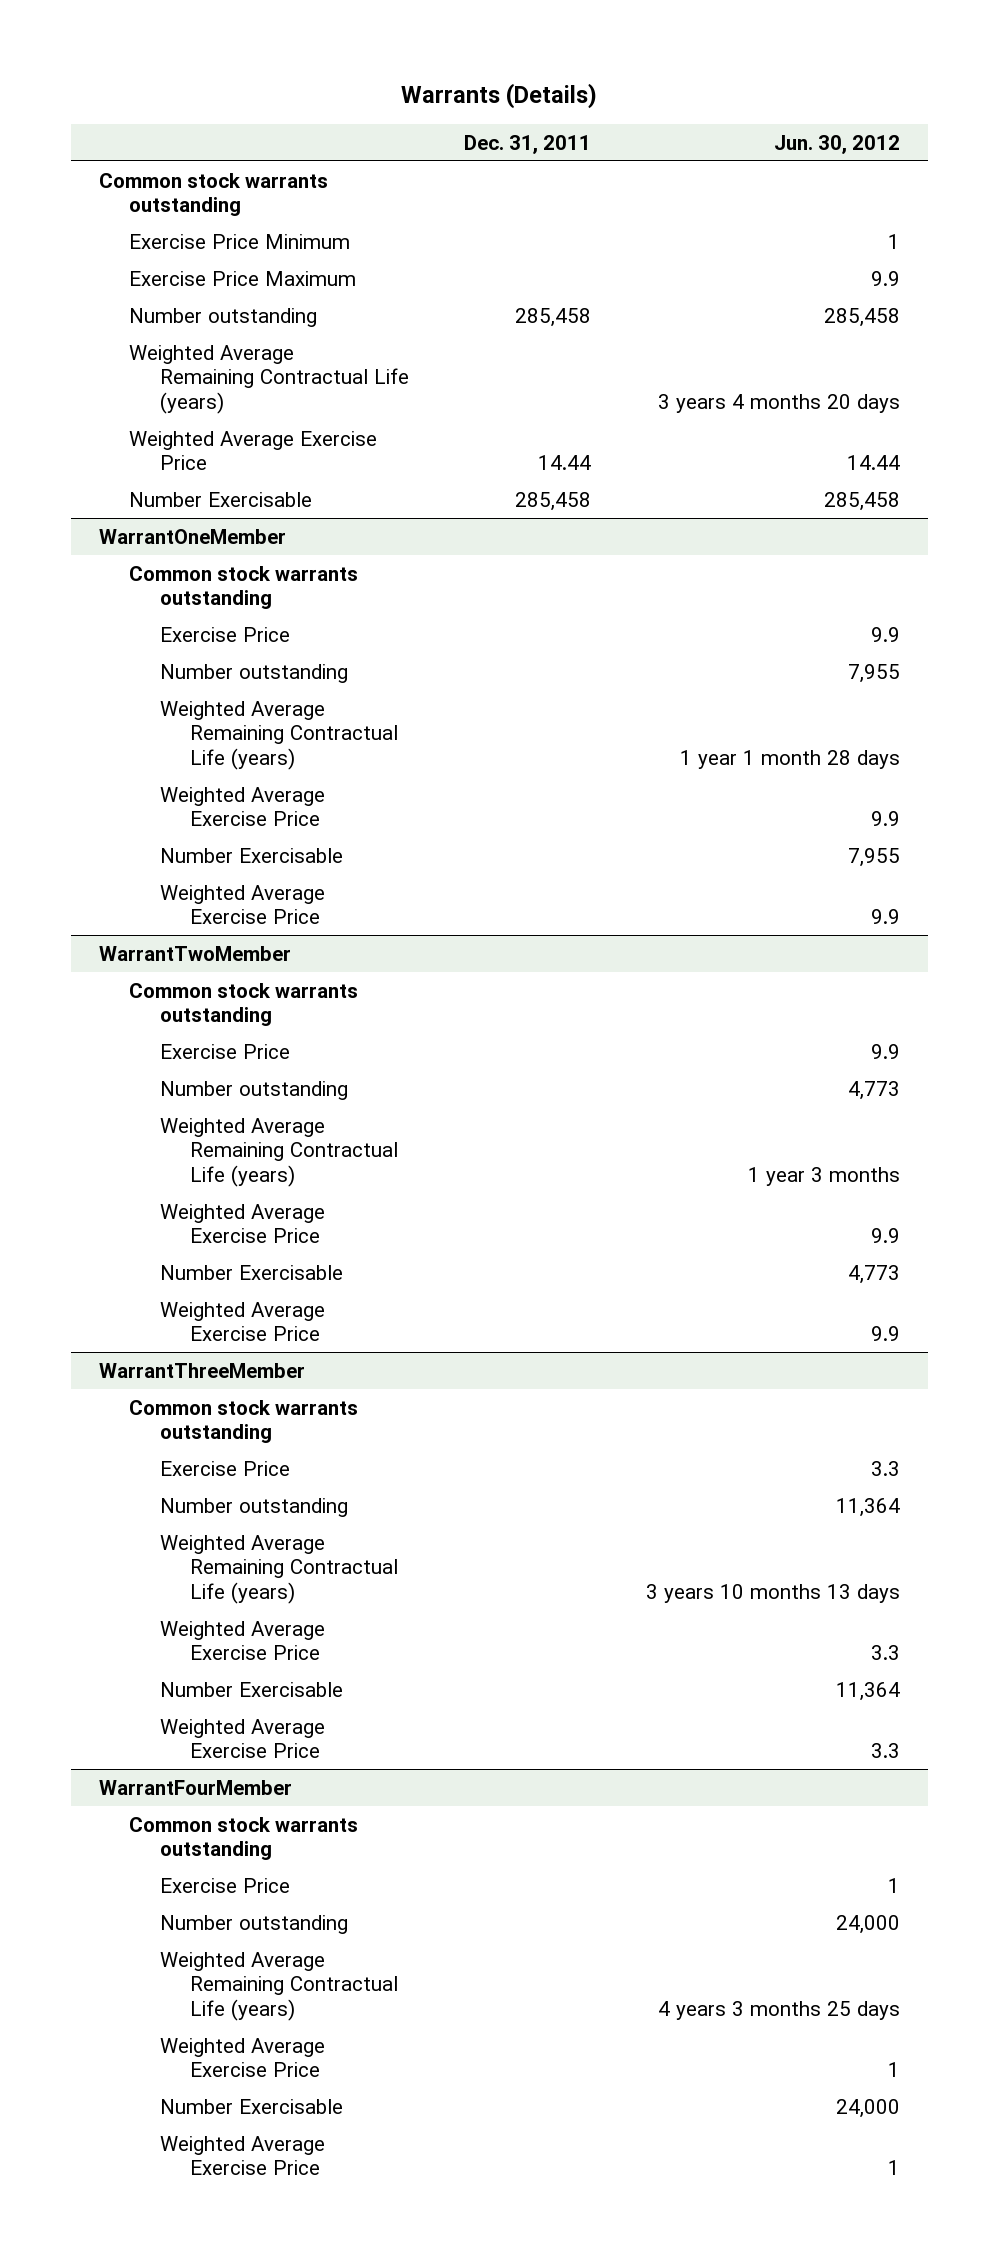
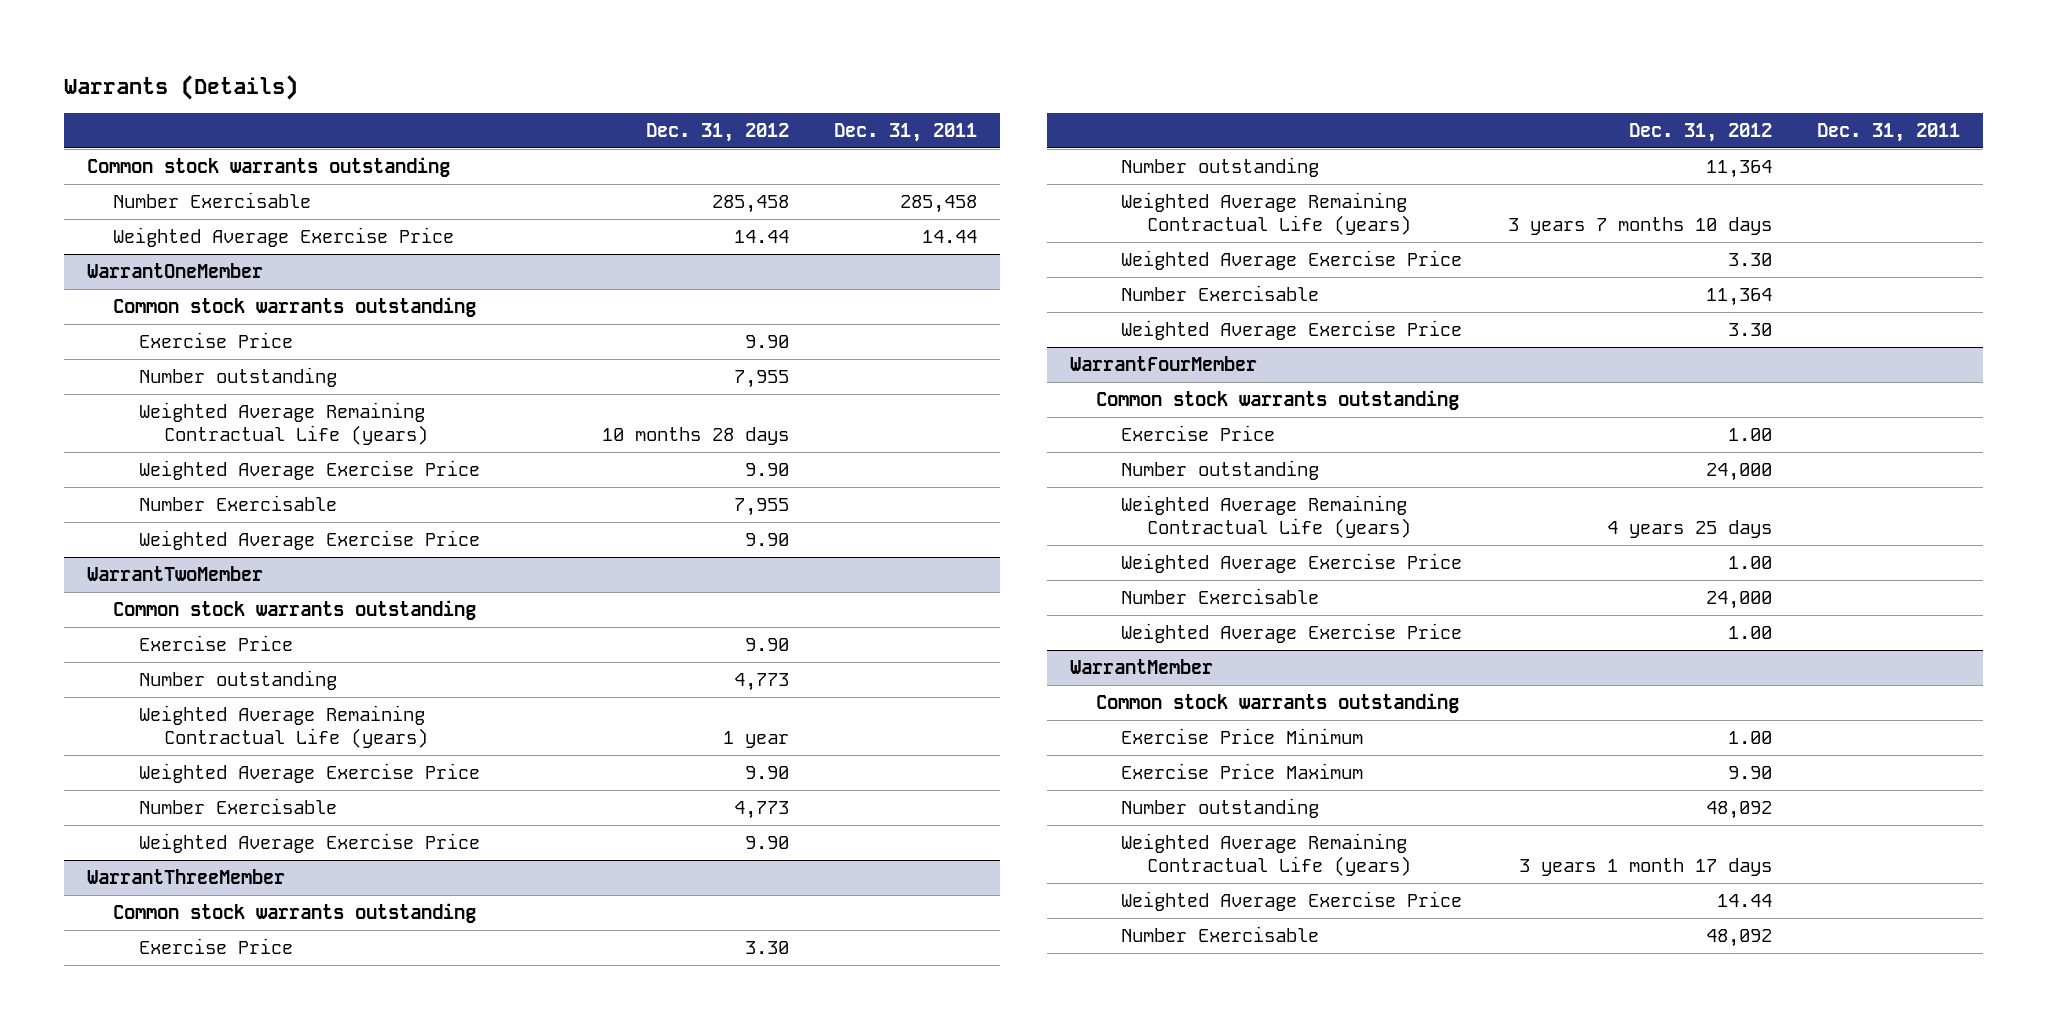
[774,134,901,154] Jun. 30, 2012 -> none
none -> [645,122,789,142] Dec. 31, 2012
[129,233,351,249] Exercise Price Minimum -> none
[129,270,357,286] Exercise Price Maximum -> none
[129,307,318,327] Number outstanding -> none
[129,344,409,414] Weighted Average Remaining Contractual Life (years) -> none
[129,430,378,471] Weighted Average Exercise Price -> [112,227,454,248] Weighted Average Exercise Price
none -> [1069,659,1213,675] WarrantMember
none -> [1095,693,1459,714] Common stock warrants outstanding
none -> [1121,728,1364,745] Exercise Price Minimum
none -> [1121,763,1364,780] Exercise Price Maximum
none -> [1121,798,1320,819] Number outstanding
none -> [1121,833,1412,877] Weighted Average Remaining Contractual Life (years)
none -> [1121,891,1463,912] Weighted Average Exercise Price
none -> [1121,926,1320,943] Number Exercisable

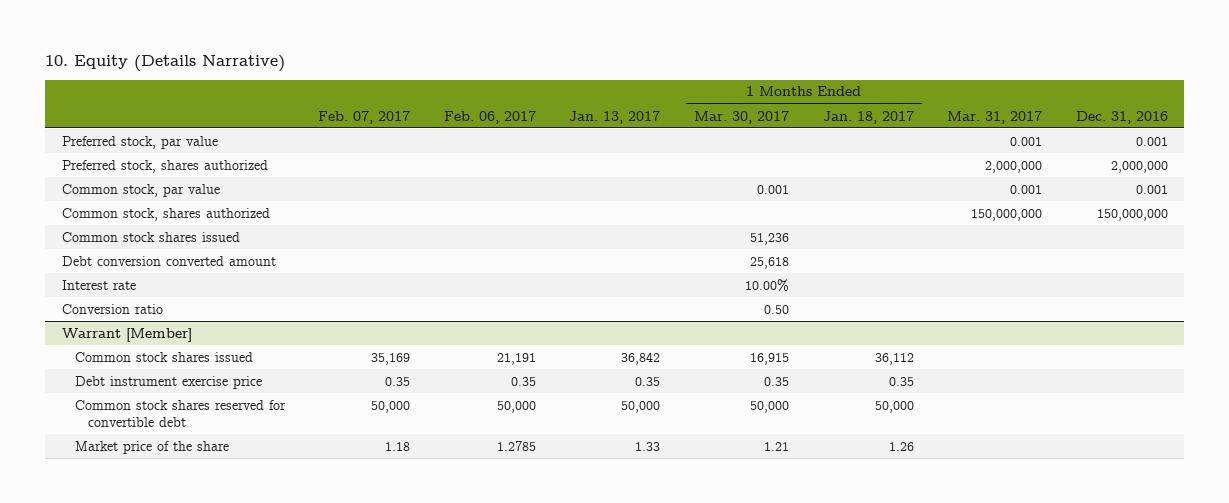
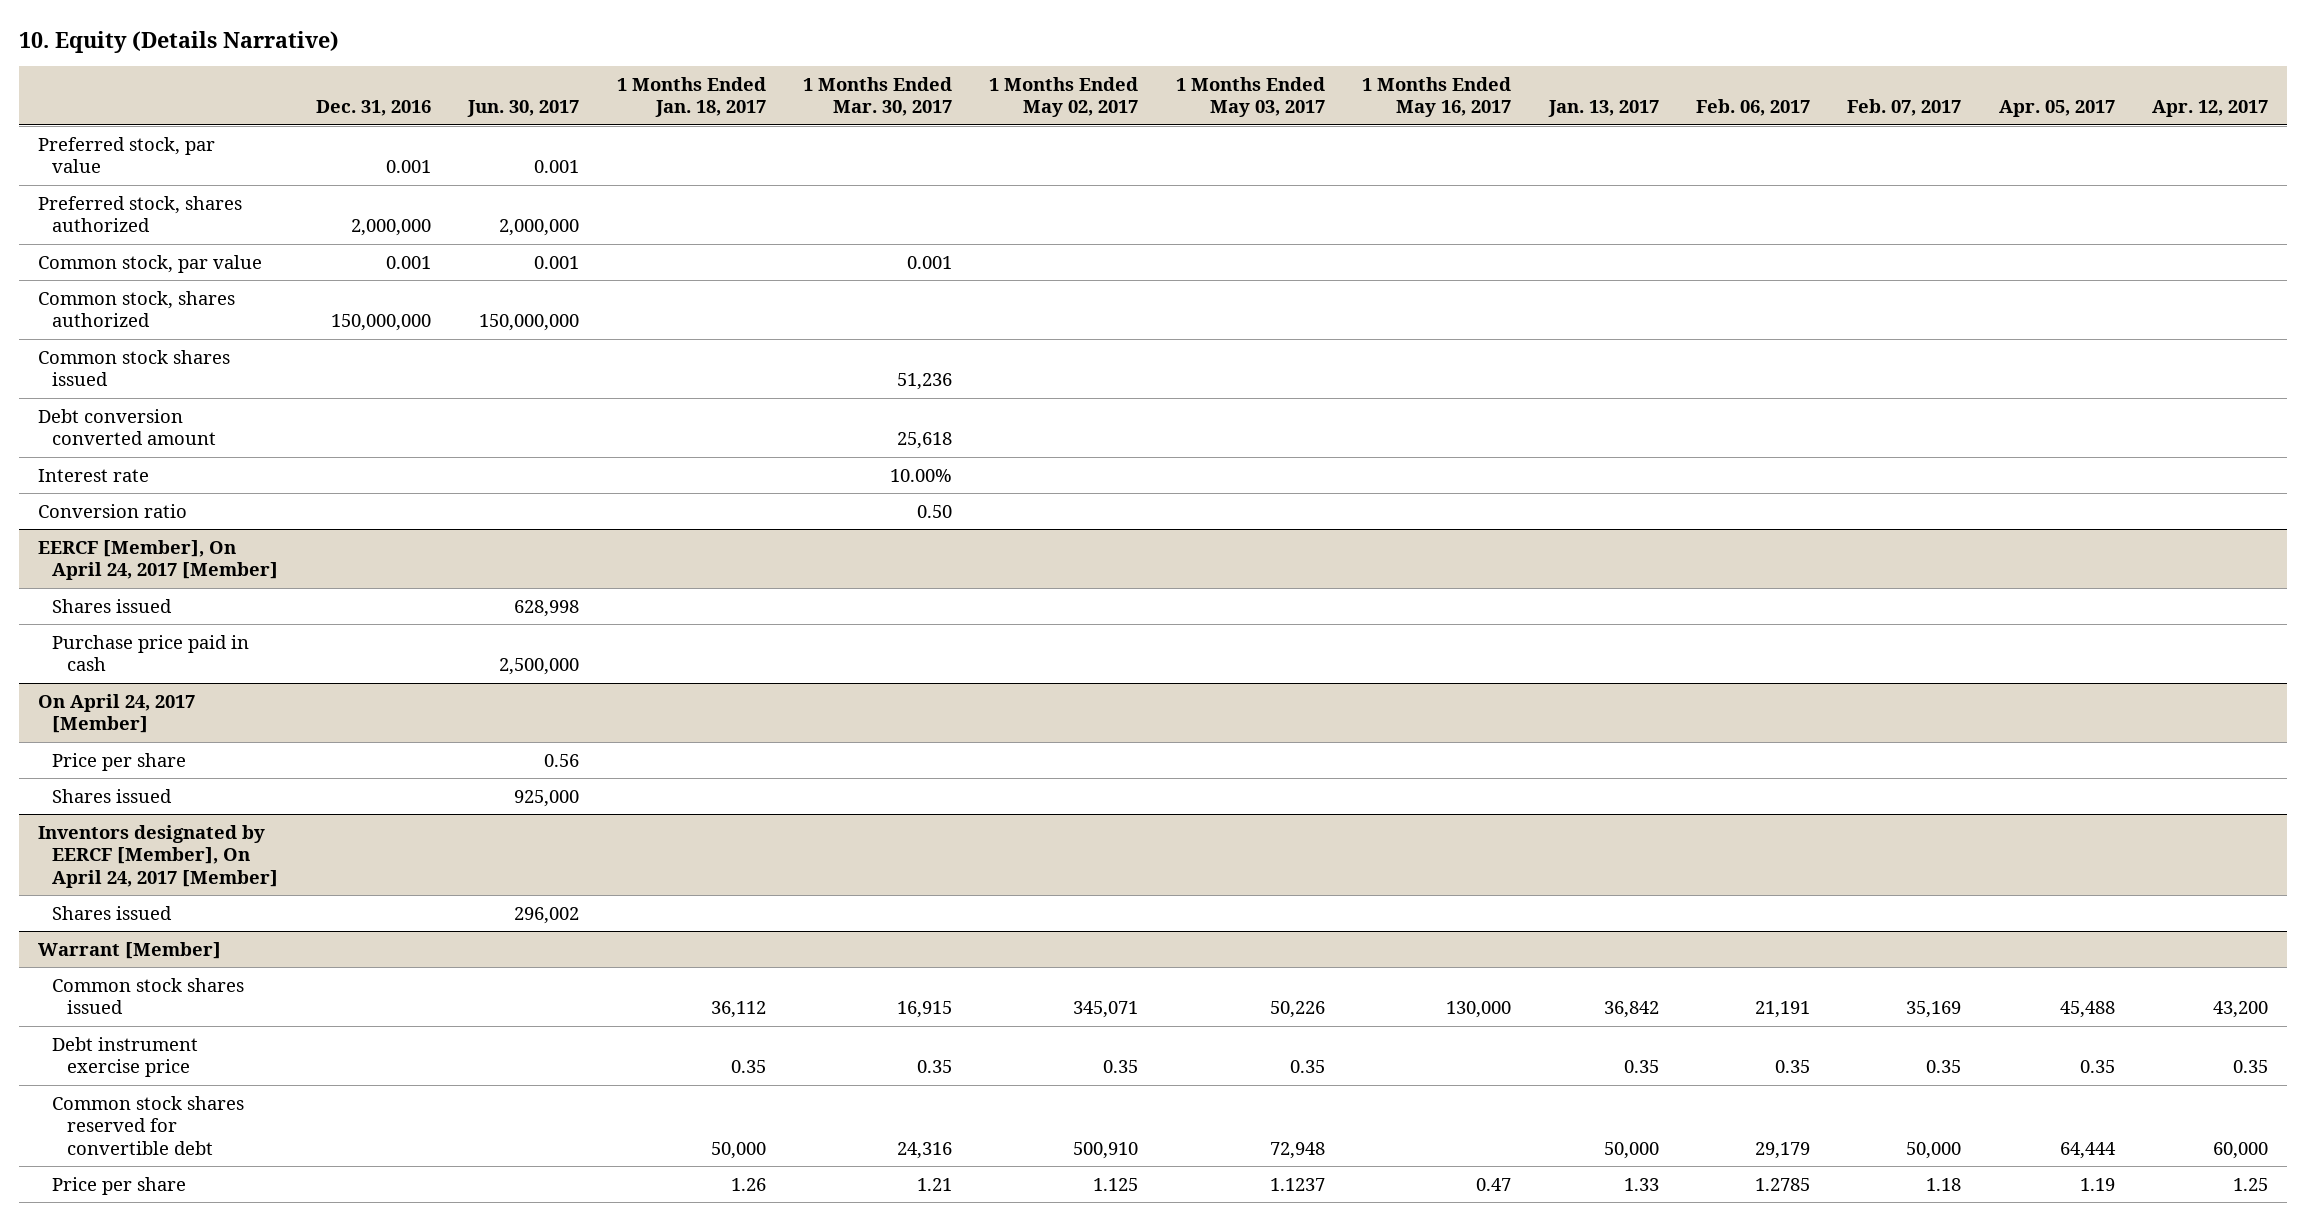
[947,110,1043,124] Mar. 31, 2017 -> none
none -> [467,100,580,118] Jun. 30, 2017
none -> [989,76,1139,118] 1 Months Ended May 02, 2017
none -> [1175,76,1325,118] 1 Months Ended May 03, 2017
none -> [1362,76,1512,118] 1 Months Ended May 16, 2017
none -> [1998,100,2115,118] Apr. 05, 2017
none -> [2152,100,2269,118] Apr. 12, 2017
none -> [37,539,279,581] EERCF [Member], On April 24, 2017 [Member]
none -> [52,598,173,613] Shares issued
none -> [52,634,250,672] Purchase price paid in cash
none -> [37,693,195,734] On April 24, 2017 [Member]
none -> [52,752,187,771] Price per share
none -> [52,788,173,803] Shares issued
none -> [37,824,279,888] Inventors designated by EERCF [Member], On April 24, 2017 [Member]
none -> [52,905,173,920] Shares issued
[496,400,536,413] 50,000 -> [1755,1141,1811,1159] 29,179
[749,400,789,413] 50,000 -> [896,1141,952,1159] 24,316
[74,440,229,454] Market price of the share -> [52,1176,187,1195] Price per share

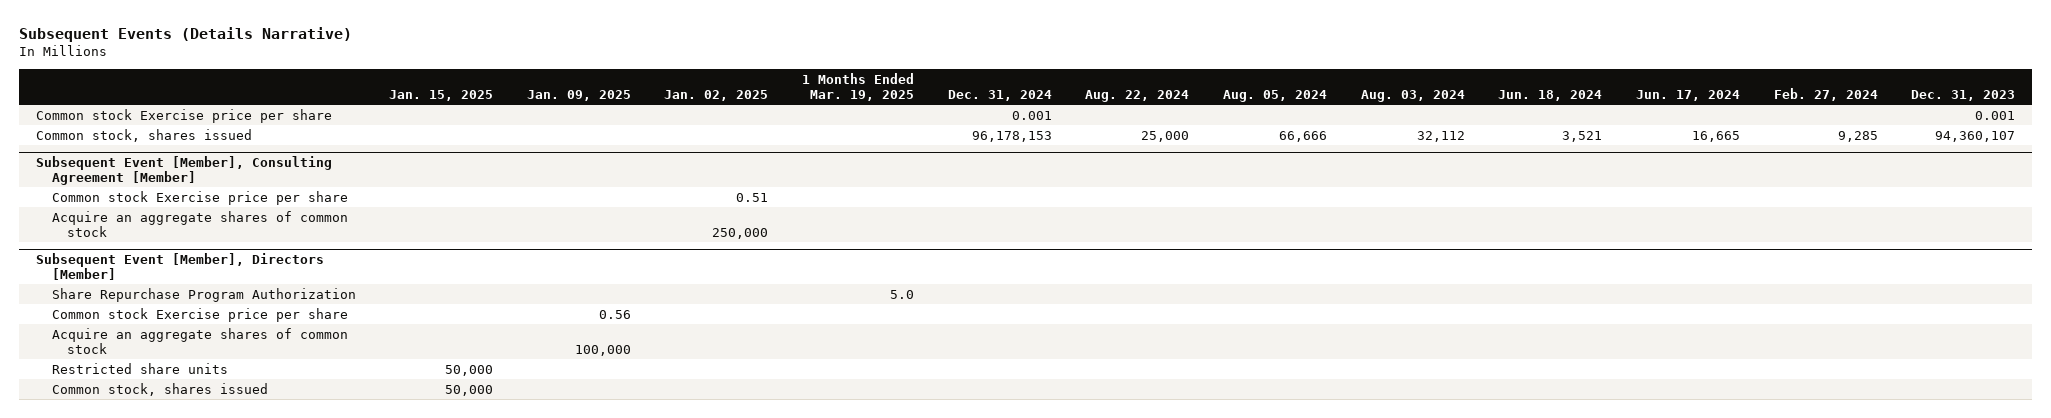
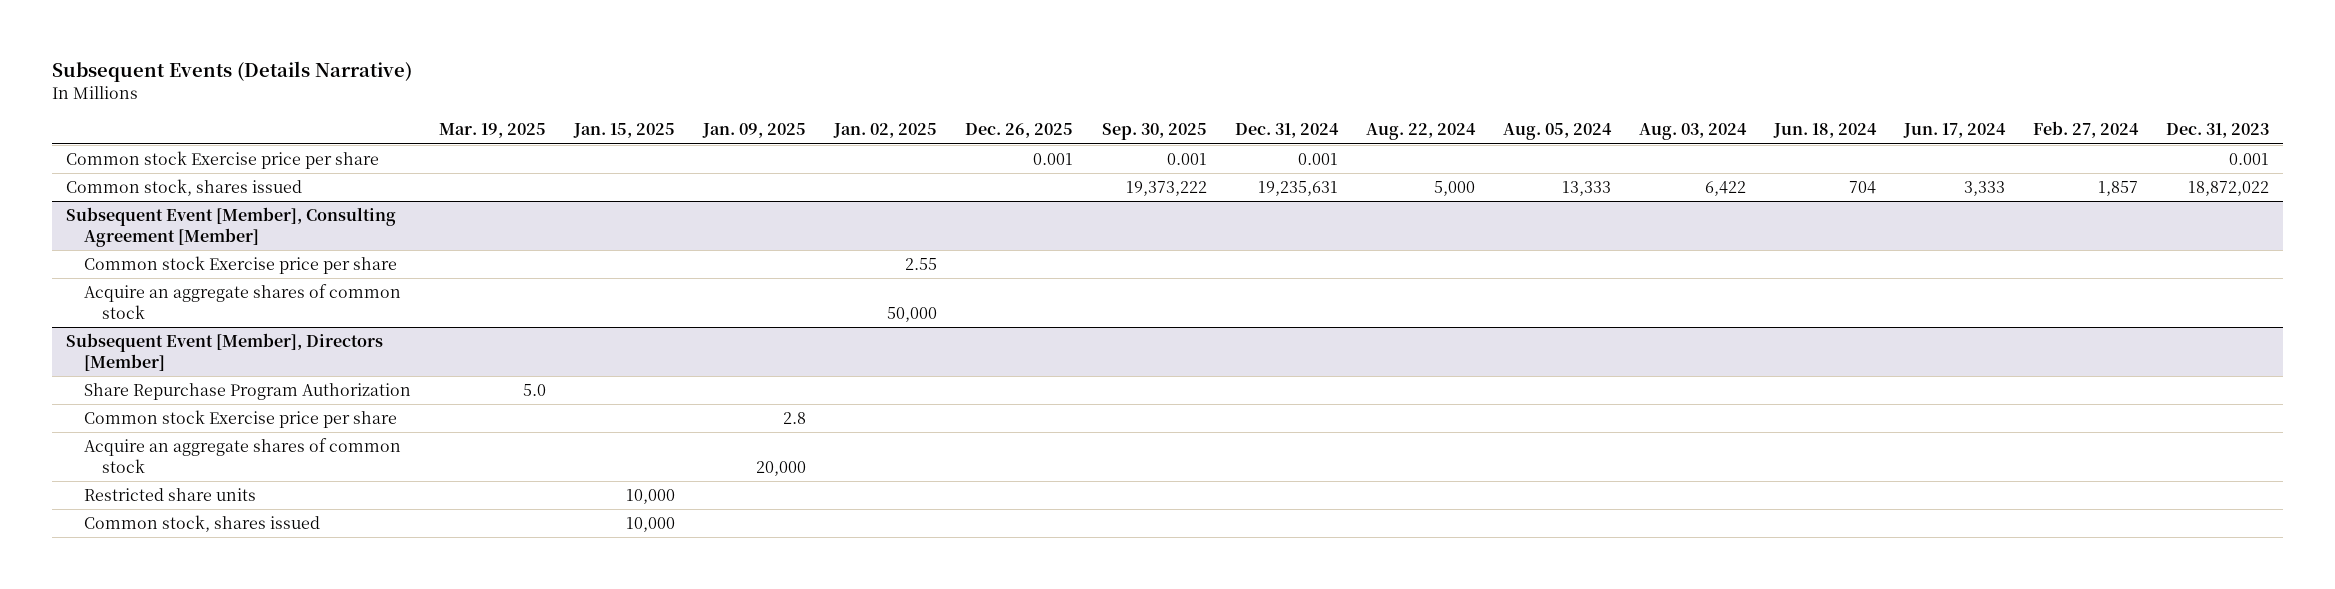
[802,73,915,101] 1 Months Ended Mar. 19, 2025 -> none
none -> [439,123,547,139] Mar. 19, 2025
none -> [965,123,1074,139] Dec. 26, 2025
none -> [1101,123,1207,141] Sep. 30, 2025
[971,130,1052,142] 96,178,153 -> [1257,181,1338,197] 19,235,631
[1141,130,1190,142] 25,000 -> [1433,181,1475,197] 5,000
[1278,130,1327,142] 66,666 -> [1561,181,1611,197] 13,333
[1416,130,1465,142] 32,112 -> [1704,181,1746,197] 6,422
[1562,130,1603,142] 3,521 -> [1848,181,1876,195] 704
[1691,130,1740,142] 16,665 -> [1963,181,2005,197] 3,333
[1837,130,1878,142] 9,285 -> [2098,181,2139,197] 1,857
[1935,130,2016,142] 94,360,107 -> [2188,181,2270,197] 18,872,022
[736,192,769,202] 0.51 -> [905,258,938,271] 2.55
[712,227,769,239] 250,000 -> [887,306,938,322] 50,000
[598,309,631,319] 0.56 -> [783,412,807,425] 2.8
[574,344,631,356] 100,000 -> [756,460,807,476] 20,000
[445,364,494,376] 50,000 -> [626,489,676,505] 10,000
[445,384,494,396] 50,000 -> [626,517,676,533] 10,000

